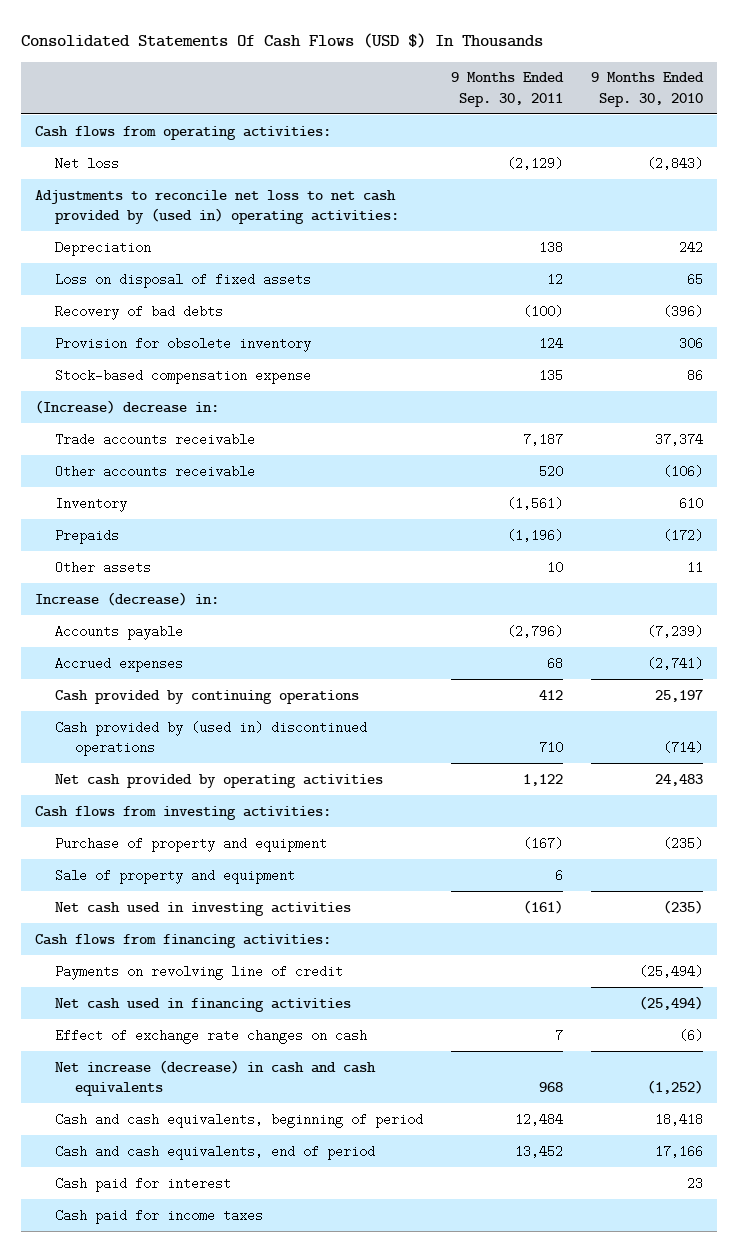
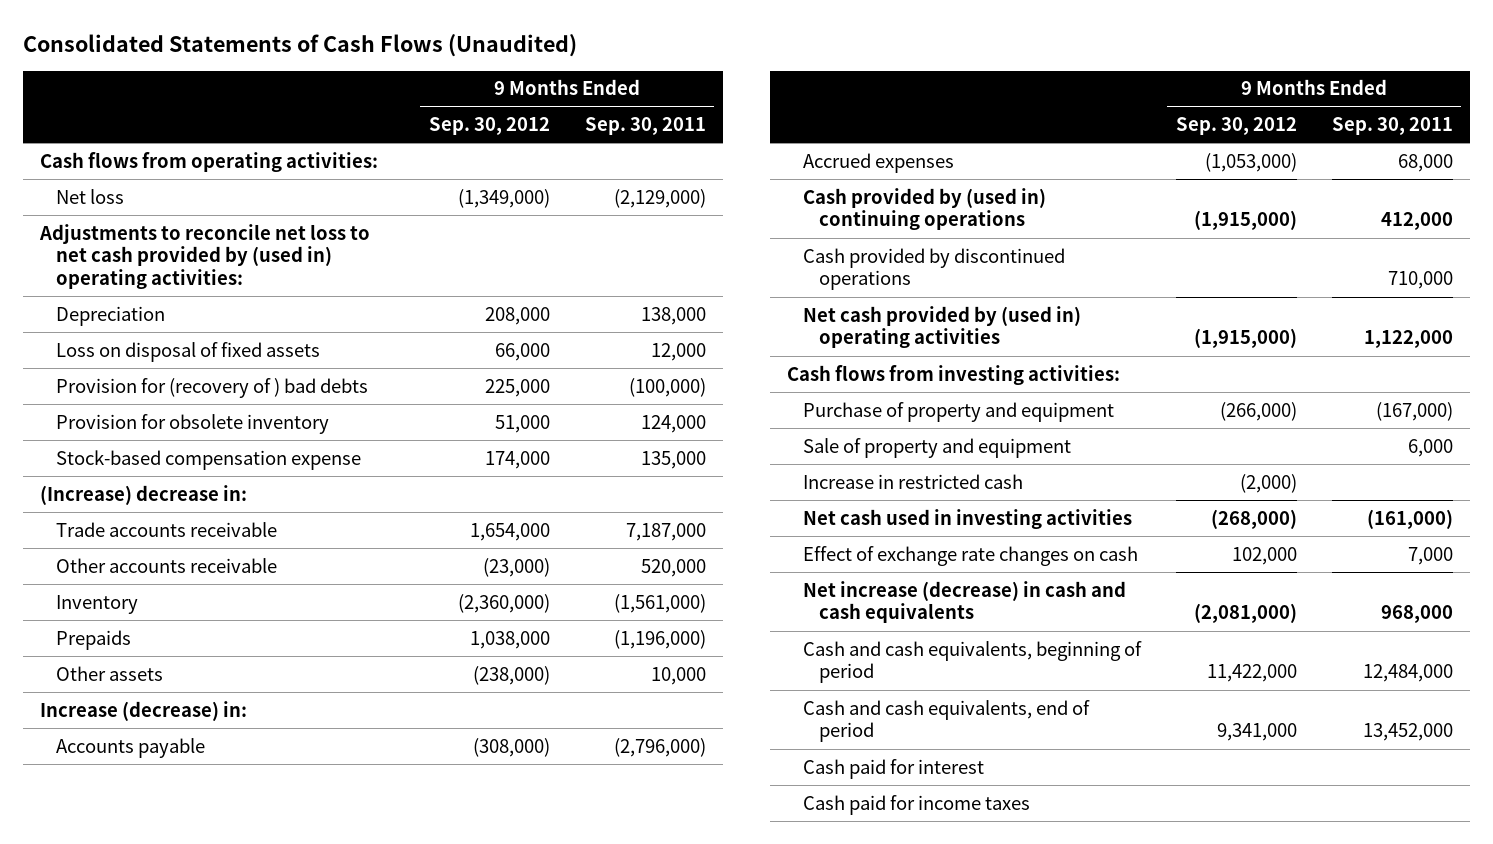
[21,32,544,48] Consolidated Statements Of Cash Flows (USD $) In Thousands -> [22,33,577,57] Consolidated Statements of Cash Flows (Unaudited)
[591,72,705,107] 9 Months Ended Sep. 30, 2010 -> none
none -> [428,117,550,136] Sep. 30, 2012
[507,156,564,170] (2,129) -> [613,188,706,208] (2,129,000)
[539,240,564,254] 138 -> [640,306,706,325] 138,000
[547,272,564,286] 12 -> [650,342,706,361] 12,000
[55,304,224,320] Recovery of bad debts -> [56,377,369,398] Provision for (recovery of ) bad debts
[523,304,564,318] (100) -> [628,377,706,397] (100,000)
[539,336,564,350] 124 -> [640,414,706,433] 124,000
[539,368,564,382] 135 -> [640,450,706,469] 135,000
[523,432,564,446] 7,187 -> [625,522,706,541] 7,187,000
[539,464,564,478] 520 -> [640,558,706,577] 520,000
[507,496,564,510] (1,561) -> [613,593,706,613] (1,561,000)
[507,528,564,542] (1,196) -> [613,629,706,649] (1,196,000)
[547,560,564,574] 10 -> [650,666,706,685] 10,000
[507,624,564,638] (2,796) -> [613,737,706,757] (2,796,000)
[547,656,564,670] 68 -> [1397,153,1453,172] 68,000
[55,689,360,704] Cash provided by continuing operations -> [803,187,1047,231] Cash provided by (used in) continuing operations
[539,689,564,700] 412 -> [1380,212,1453,231] 412,000
[55,720,368,757] Cash provided by (used in) discontinued operations -> [803,247,1066,291] Cash provided by discontinued operations
[539,741,564,755] 710 -> [1387,271,1453,290] 710,000
[55,773,384,788] Net cash provided by operating activities -> [803,305,1082,349] Net cash provided by (used in) operating activities
[523,773,564,786] 1,122 -> [1363,330,1453,349] 1,122,000
[35,933,332,948] Cash flows from financing activities: -> none
[55,964,344,980] Payments on revolving line of credit -> none
[55,997,352,1012] Net cash used in financing activities -> none
[523,836,564,850] (167) -> [1375,401,1453,421] (167,000)
[555,868,564,882] 6 -> [1407,438,1453,457] 6,000
none -> [803,473,1024,489] Increase in restricted cash
[523,899,564,914] (161) -> [1366,508,1453,529] (161,000)
[555,1028,564,1042] 7 -> [1407,546,1453,565] 7,000
[539,1082,564,1093] 968 -> [1380,605,1453,624] 968,000
[515,1112,564,1126] 12,484 -> [1362,664,1453,683] 12,484,000
[515,1144,564,1158] 13,452 -> [1362,723,1453,742] 13,452,000

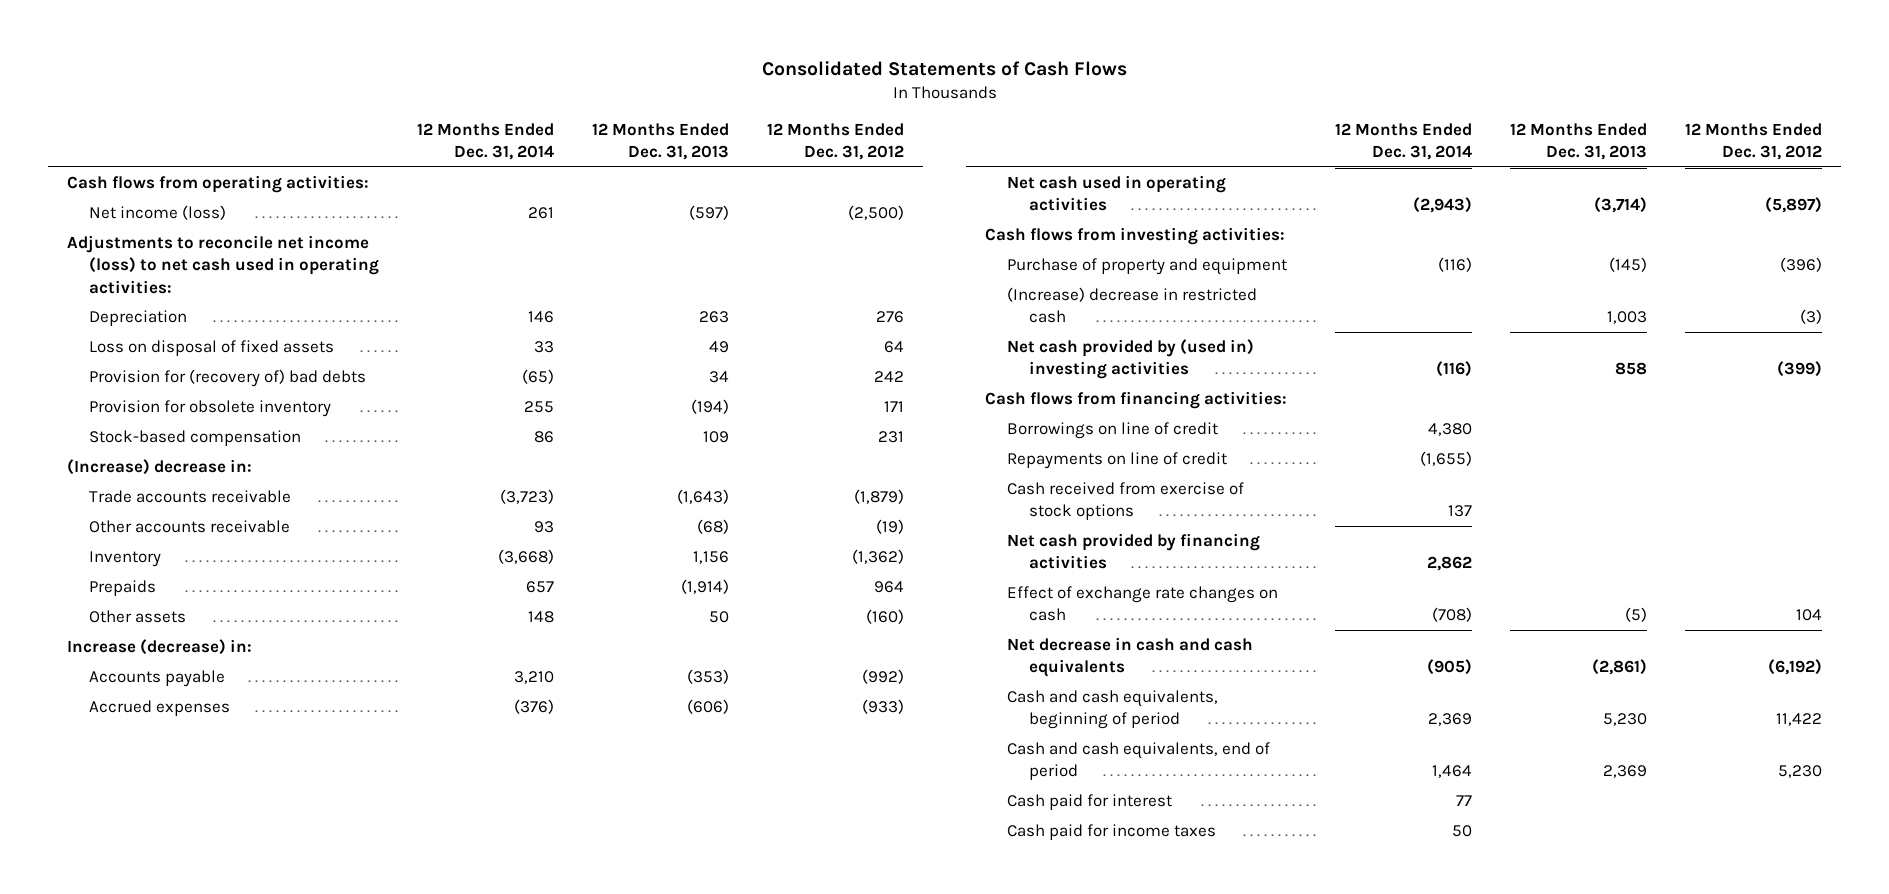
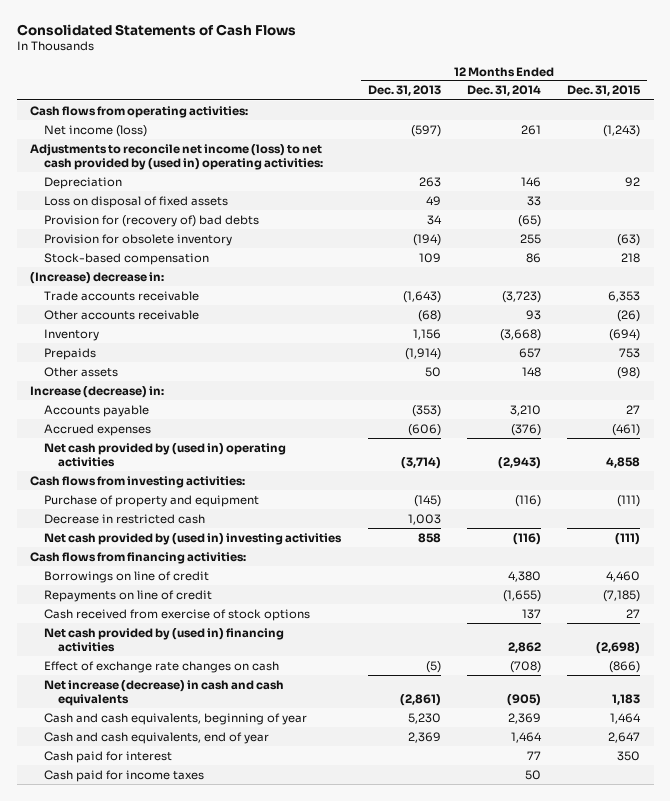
[767,123,905,161] 12 Months Ended Dec. 31, 2012 -> none
none -> [567,85,642,97] Dec. 31, 2015
[67,235,380,294] Adjustments to reconcile net income (loss) to net cash used in operating activities: -> [29,143,324,171] Adjustments to reconcile net income (loss) to net cash provided by (used in) operating activities:
[1007,175,1227,212] Net cash used in operating activities -> [44,442,287,468] Net cash provided by (used in) operating activities
[1007,287,1258,324] (Increase) decrease in restricted cash -> [44,513,206,524] Decrease in restricted cash
[1007,533,1261,570] Net cash provided by financing activities -> [44,627,285,653] Net cash provided by (used in) financing activities
[1007,637,1254,678] Net decrease in cash and cash equivalents -> [44,679,285,707] Net increase (decrease) in cash and cash equivalents
[1007,690,1219,730] Cash and cash equivalents, beginning of period -> [44,712,308,725] Cash and cash equivalents, beginning of year
[1007,742,1271,781] Cash and cash equivalents, end of period -> [44,731,270,744] Cash and cash equivalents, end of year

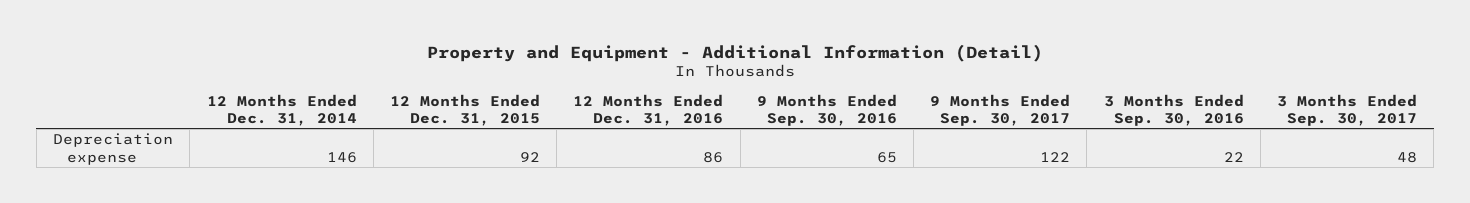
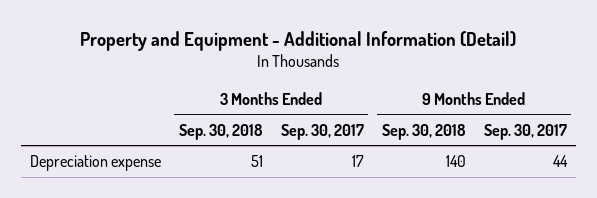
[206,93,357,126] 12 Months Ended Dec. 31, 2014 -> none
[389,93,540,126] 12 Months Ended Dec. 31, 2015 -> none
[573,93,724,126] 12 Months Ended Dec. 31, 2016 -> none
[756,93,897,126] 9 Months Ended Sep. 30, 2016 -> none
[1103,93,1244,126] 3 Months Ended Sep. 30, 2016 -> none
none -> [178,123,263,140] Sep. 30, 2018
none -> [381,123,466,140] Sep. 30, 2018
[1040,151,1071,162] 122 -> [552,155,568,168] 44
[1396,151,1417,163] 48 -> [351,155,364,168] 17

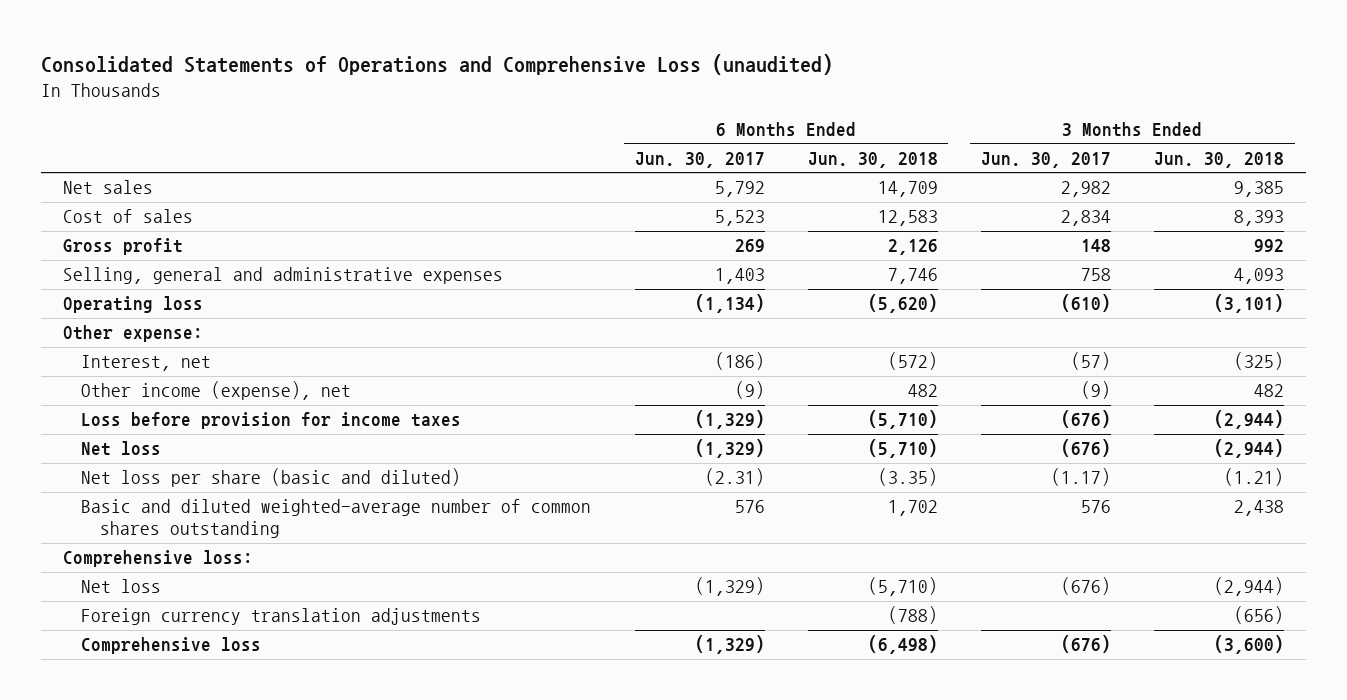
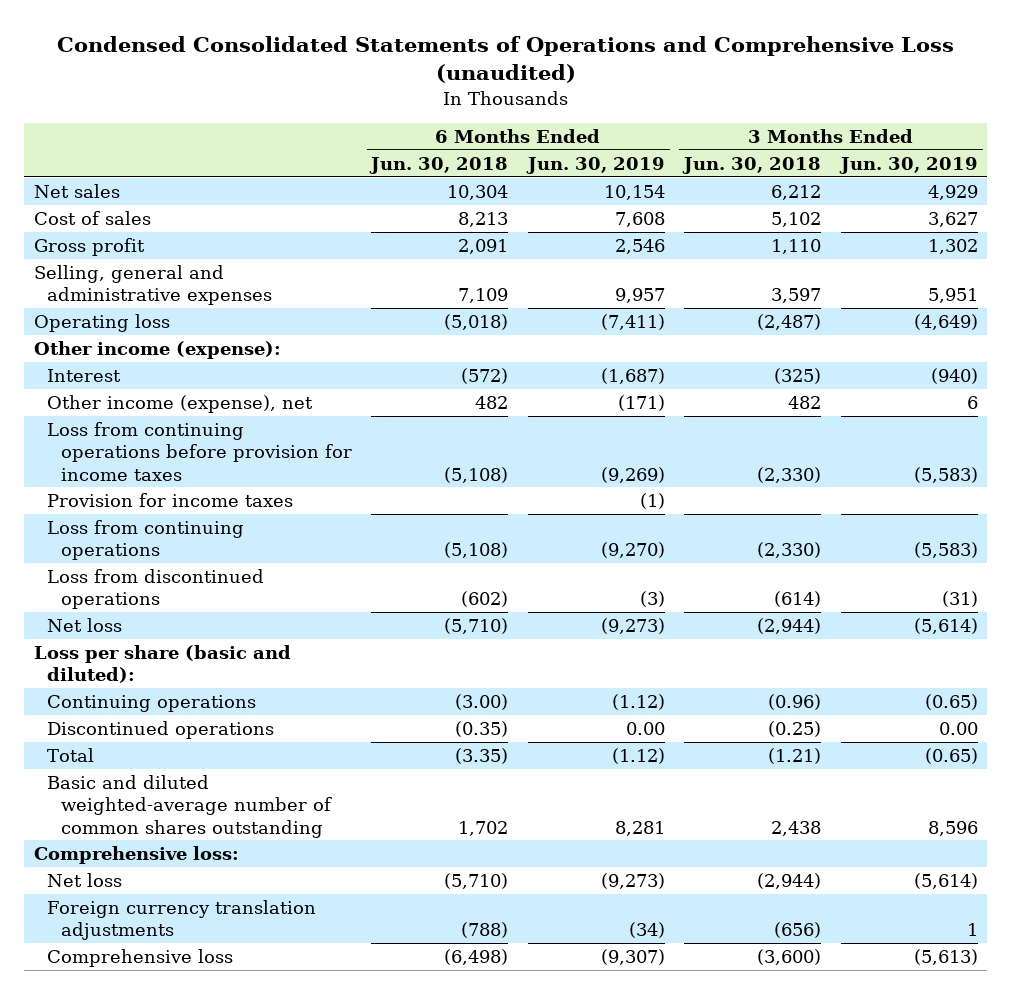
[41,53,834,75] Consolidated Statements of Operations and Comprehensive Loss (unaudited) -> [56,36,954,84] Condensed Consolidated Statements of Operations and Comprehensive Loss (unaudited)
[634,152,765,169] Jun. 30, 2017 -> none
[980,152,1111,169] Jun. 30, 2017 -> none
none -> [525,156,665,174] Jun. 30, 2019
none -> [838,156,978,174] Jun. 30, 2019
[877,181,938,198] 14,709 -> [447,185,509,201] 10,304
[1233,181,1284,198] 9,385 -> [771,185,822,201] 6,212
[877,210,938,227] 12,583 -> [458,212,509,228] 8,213
[1233,210,1284,227] 8,393 -> [771,212,822,228] 5,102
[887,239,938,256] 2,126 -> [458,239,509,255] 2,091
[1253,239,1284,253] 992 -> [771,239,822,255] 1,110
[887,268,938,285] 7,746 -> [458,288,509,304] 7,109
[1233,268,1284,285] 4,093 -> [771,288,822,304] 3,597
[867,294,938,314] (5,620) -> [444,314,509,331] (5,018)
[1213,294,1284,314] (3,101) -> [757,314,822,331] (2,487)
[62,325,203,343] Other expense: -> [33,341,281,360] Other income (expense):
[81,355,212,372] Interest, net -> [47,369,122,383] Interest
[81,412,462,430] Loss before provision for income taxes -> [47,422,352,481] Loss from continuing operations before provision for income taxes
[867,410,938,430] (5,710) -> [444,466,509,483] (5,108)
[1213,410,1284,430] (2,944) -> [757,466,822,483] (2,330)
none -> [47,493,294,508] Provision for income taxes
none -> [47,520,245,561] Loss from continuing operations
none -> [47,569,265,610] Loss from discontinued operations
none -> [33,645,291,684] Loss per share (basic and diluted):
none -> [47,695,257,713] Continuing operations
none -> [47,721,275,740] Discontinued operations
[81,468,462,488] Net loss per share (basic and diluted) -> [47,748,95,763] Total

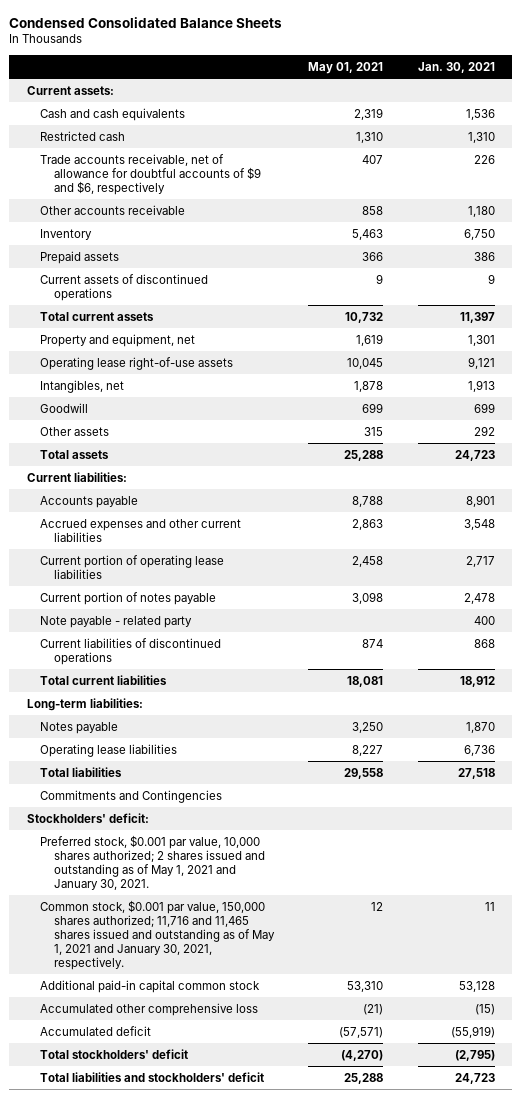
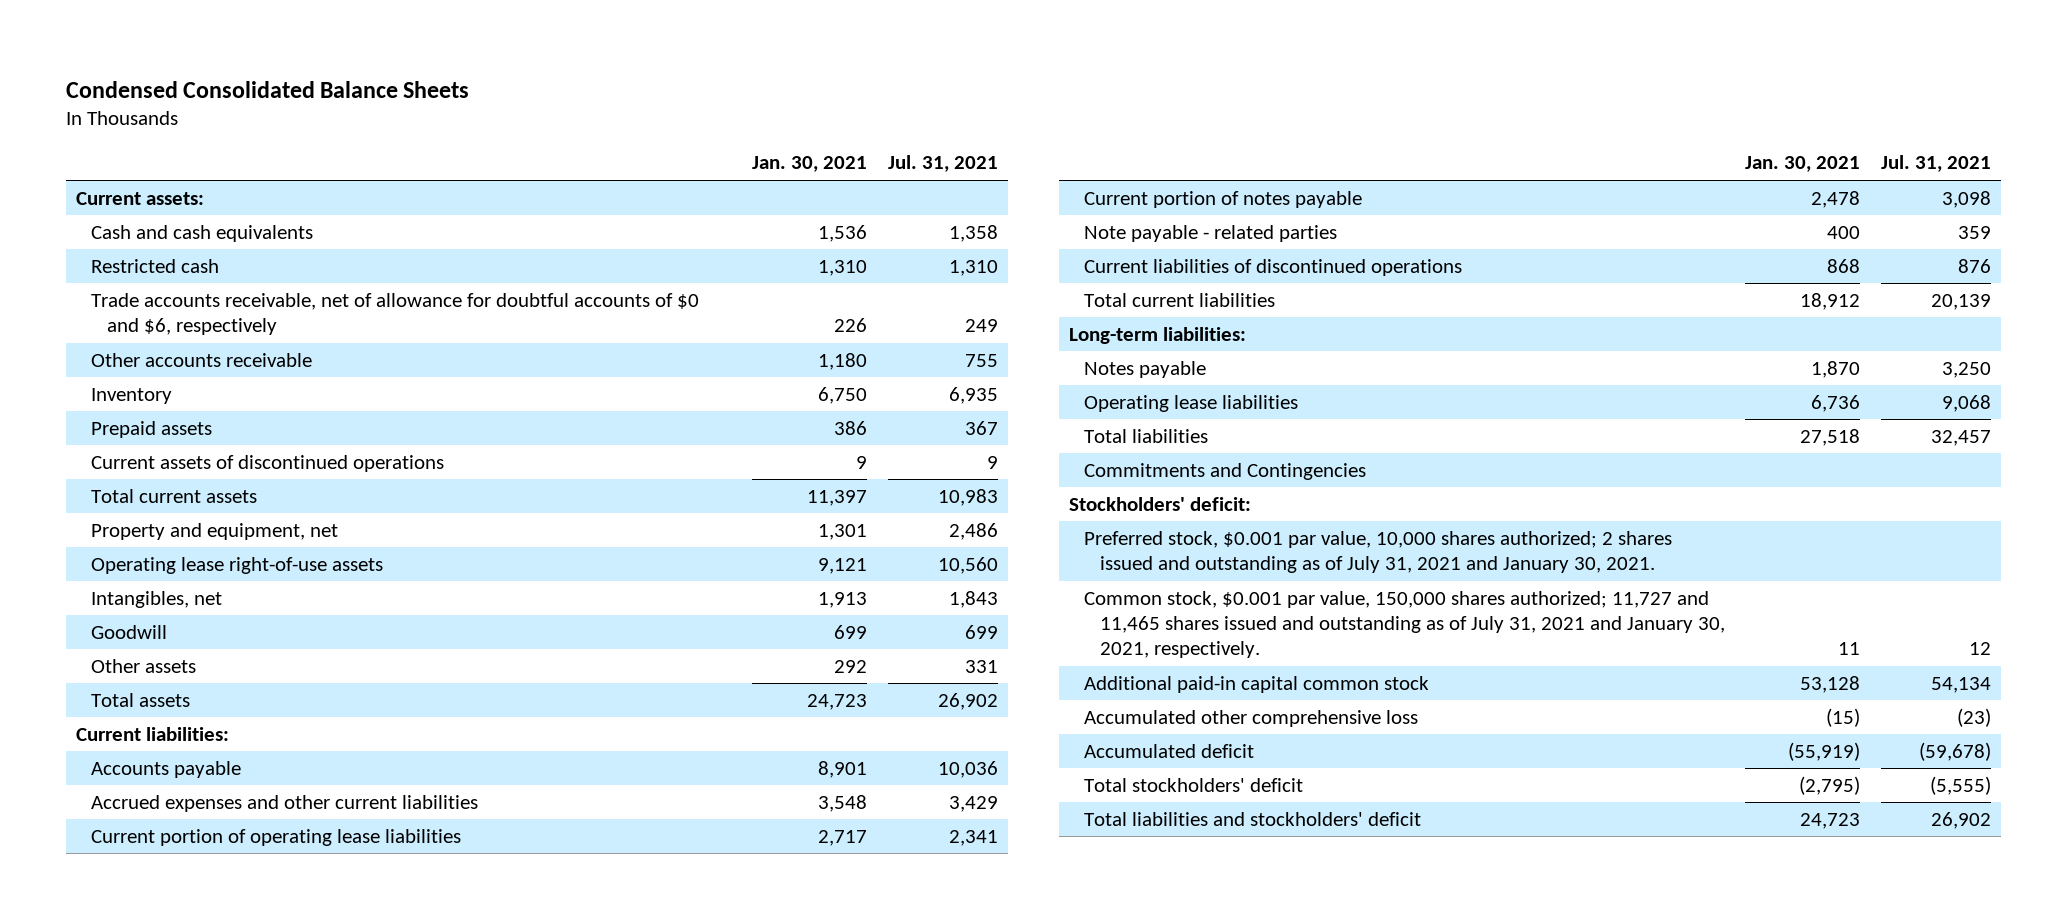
[308,62,384,75] May 01, 2021 -> none
none -> [887,155,998,173] Jul. 31, 2021
[40,153,262,195] Trade accounts receivable, net of allowance for doubtful accounts of $9 and $6, respectively -> [91,292,700,336] Trade accounts receivable, net of allowance for doubtful accounts of $0 and $6, respectively
[40,615,193,628] Note payable - related party -> [1084,224,1338,242] Note payable - related parties
[40,834,266,890] Preferred stock, $0.001 par value, 10,000 shares authorized; 2 shares issued and outstanding as of May 1, 2021 and January 30, 2021. -> [1084,530,1673,574] Preferred stock, $0.001 par value, 10,000 shares authorized; 2 shares issued and outstanding as of July 31, 2021 and January 30, 2021.
[40,899,276,970] Common stock, $0.001 par value, 150,000 shares authorized; 11,716 and 11,465 shares issued and outstanding as of May 1, 2021 and January 30, 2021, respectively. -> [1084,590,1725,659] Common stock, $0.001 par value, 150,000 shares authorized; 11,727 and 11,465 shares issued and outstanding as of July 31, 2021 and January 30, 2021, respectively.

